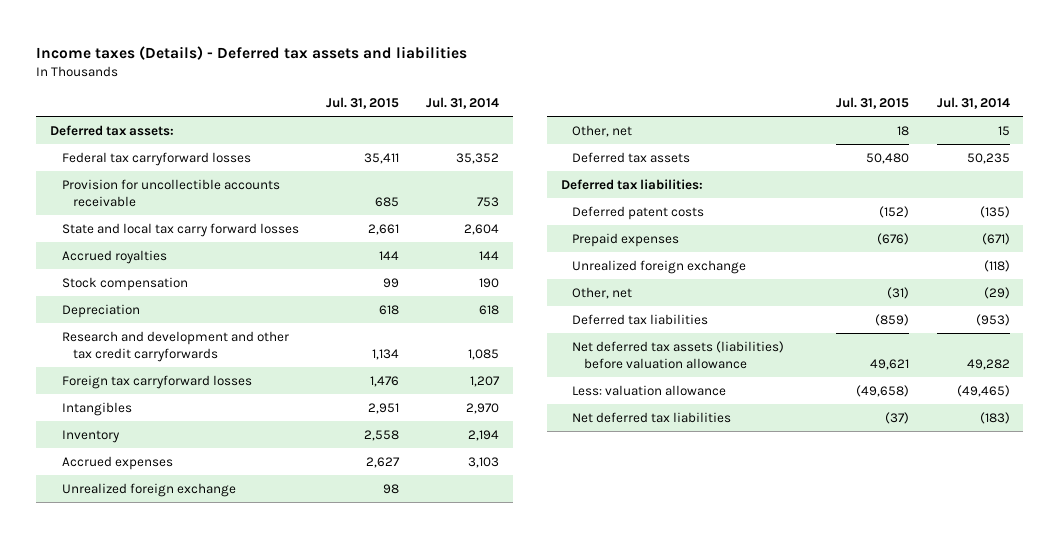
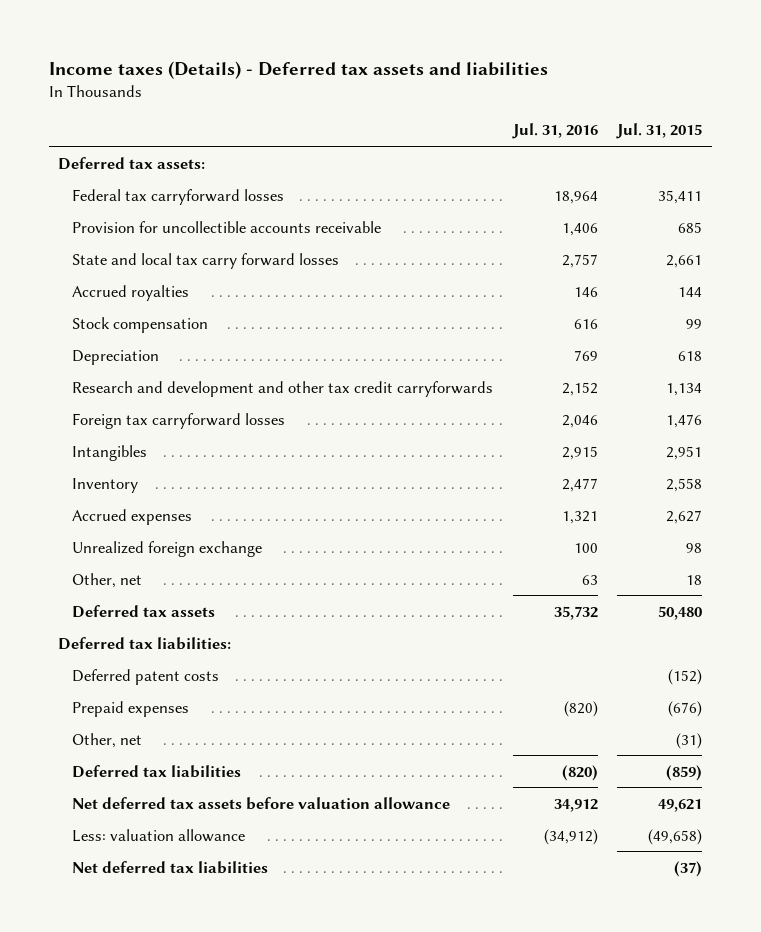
[426,97,500,110] Jul. 31, 2014 -> none
none -> [511,123,598,140] Jul. 31, 2016
[572,259,747,274] Unrealized foreign exchange -> none
[572,340,785,369] Net deferred tax assets (liabilities) before valuation allowance -> [71,796,450,810] Net deferred tax assets before valuation allowance

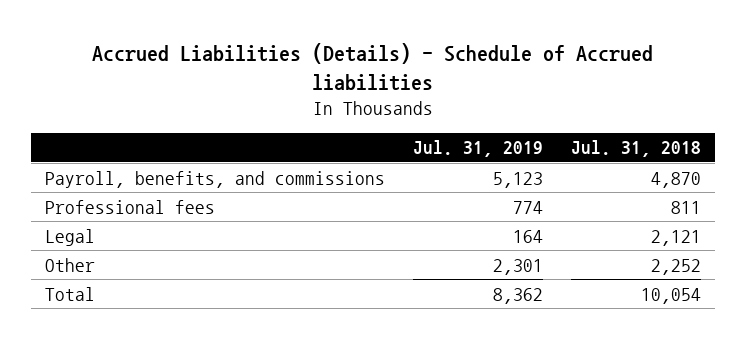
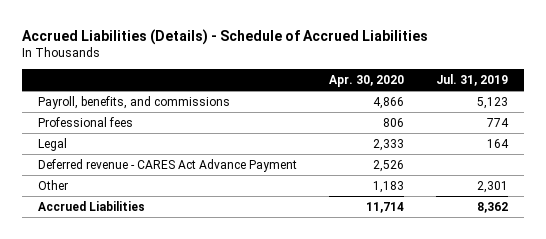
[91,42,653,91] Accrued Liabilities (Details) - Schedule of Accrued liabilities -> [22,29,429,46] Accrued Liabilities (Details) - Schedule of Accrued Liabilities
[570,140,701,158] Jul. 31, 2018 -> none
none -> [329,75,405,88] Apr. 30, 2020
none -> [38,158,298,172] Deferred revenue - CARES Act Advance Payment
[44,286,95,301] Total -> [38,200,146,211] Accrued Liabilities

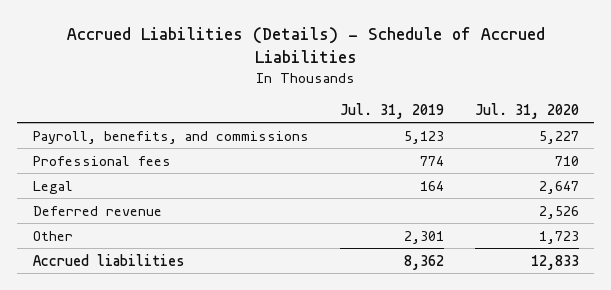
[329,75,405,88] Apr. 30, 2020 -> none
none -> [474,102,579,119] Jul. 31, 2020
[38,158,298,172] Deferred revenue - CARES Act Advance Payment -> [32,205,162,216] Deferred revenue
[38,200,146,211] Accrued Liabilities -> [32,253,185,266] Accrued liabilities

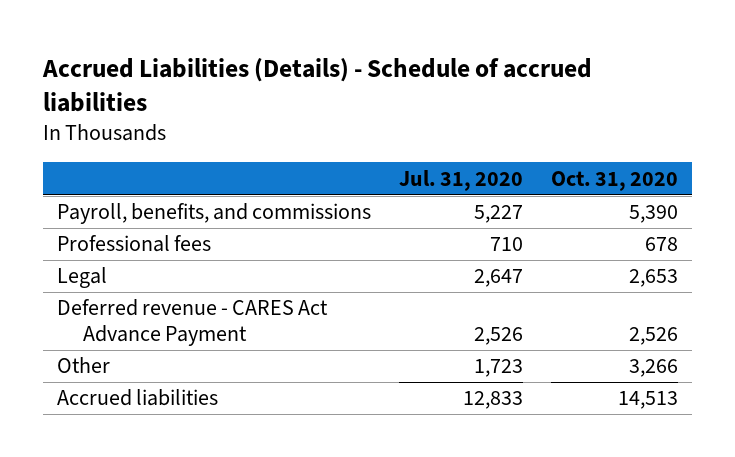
[66,26,545,63] Accrued Liabilities (Details) - Schedule of Accrued Liabilities -> [41,57,592,112] Accrued Liabilities (Details) - Schedule of accrued liabilities
[339,102,444,119] Jul. 31, 2019 -> none
none -> [551,170,679,191] Oct. 31, 2020
[32,205,162,216] Deferred revenue -> [56,299,328,347] Deferred revenue - CARES Act Advance Payment

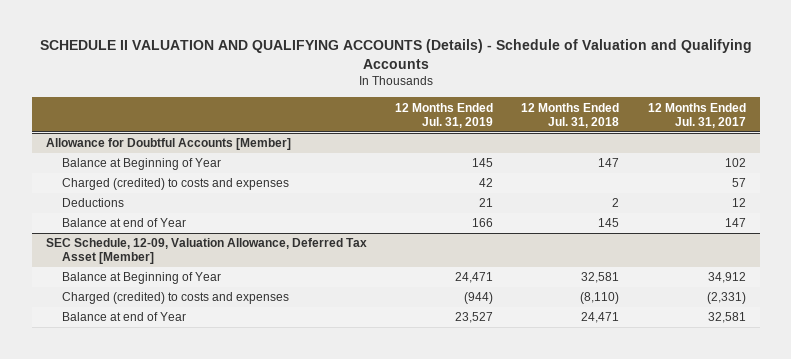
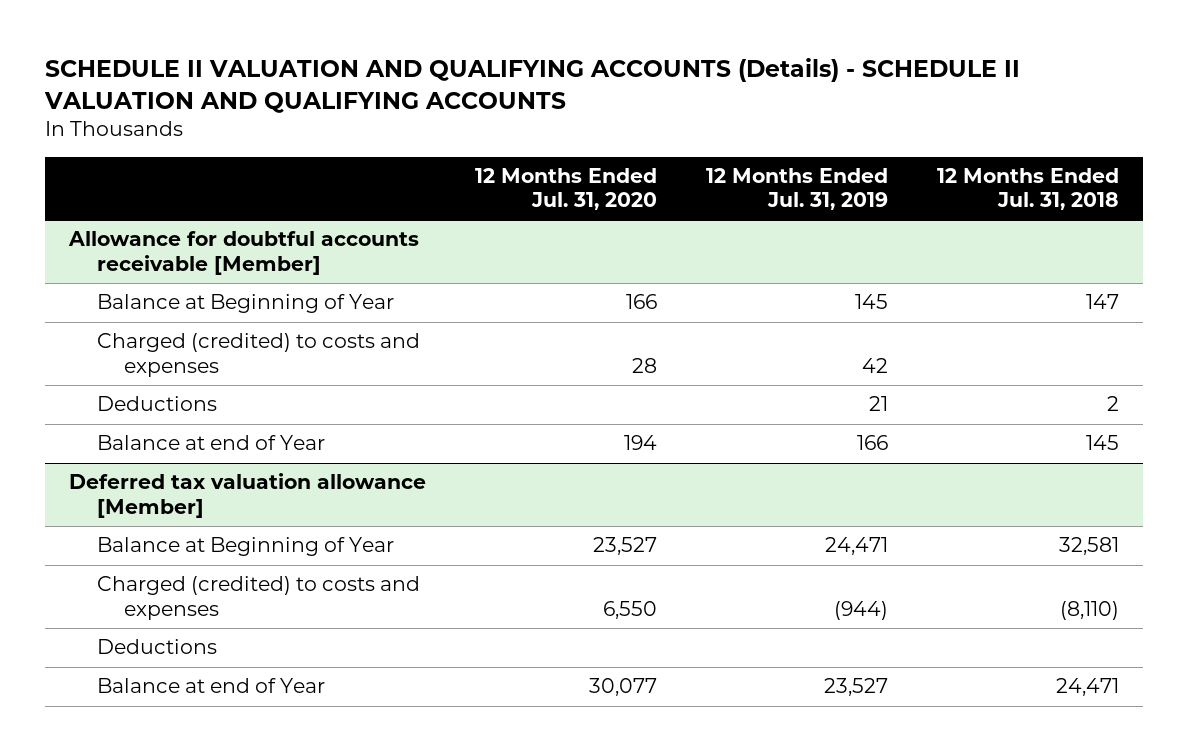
[39,39,752,70] SCHEDULE II VALUATION AND QUALIFYING ACCOUNTS (Details) - Schedule of Valuation and Qualifying Accounts -> [43,57,1020,113] SCHEDULE II VALUATION AND QUALIFYING ACCOUNTS (Details) - SCHEDULE II VALUATION AND QUALIFYING ACCOUNTS
[647,102,746,128] 12 Months Ended Jul. 31, 2017 -> none
none -> [475,168,658,211] 12 Months Ended Jul. 31, 2020
[45,138,291,151] Allowance for Doubtful Accounts [Member] -> [68,231,420,275] Allowance for doubtful accounts receivable [Member]
[45,238,367,265] SEC Schedule, 12-09, Valuation Allowance, Deferred Tax Asset [Member] -> [69,473,427,518] Deferred tax valuation allowance [Member]
none -> [96,639,217,655] Deductions

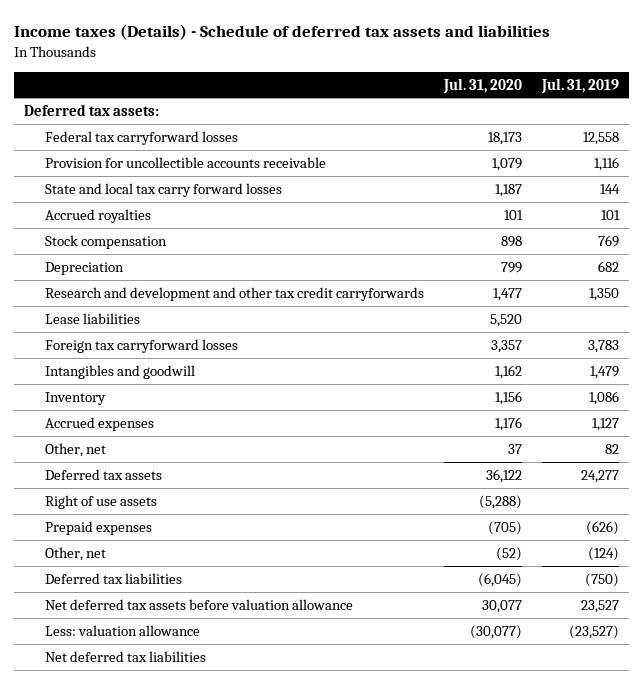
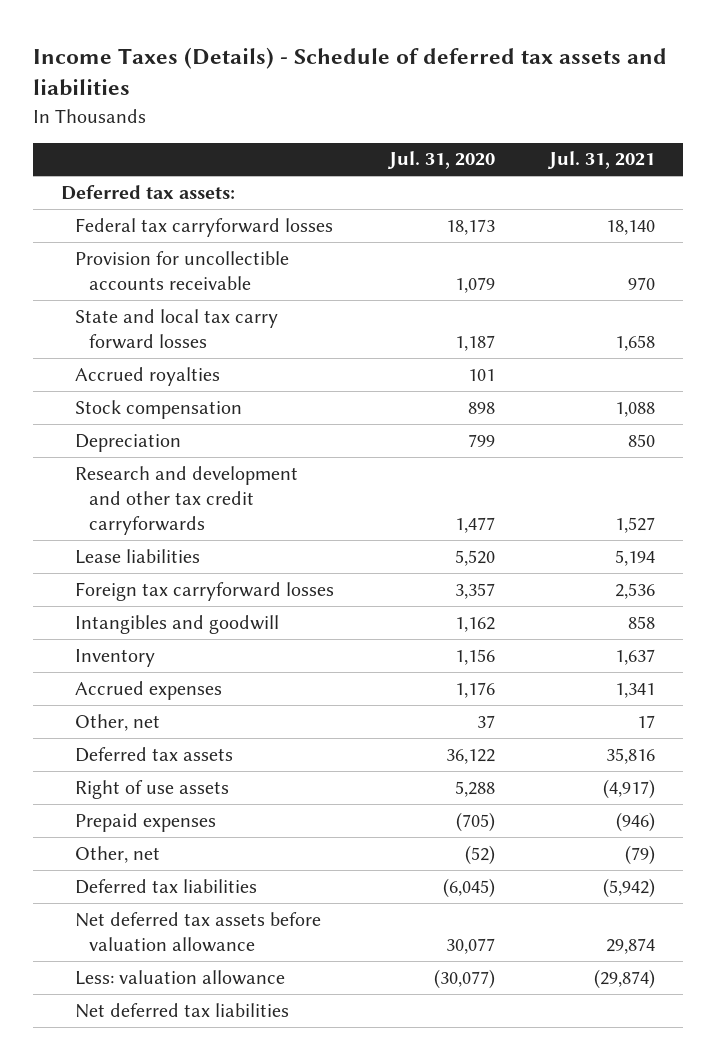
[14,24,551,41] Income taxes (Details) - Schedule of deferred tax assets and liabilities -> [33,47,668,97] Income Taxes (Details) - Schedule of deferred tax assets and liabilities
[541,77,620,94] Jul. 31, 2019 -> none
none -> [547,151,656,170] Jul. 31, 2021
[479,494,523,509] (5,288) -> [454,780,495,797] 5,288

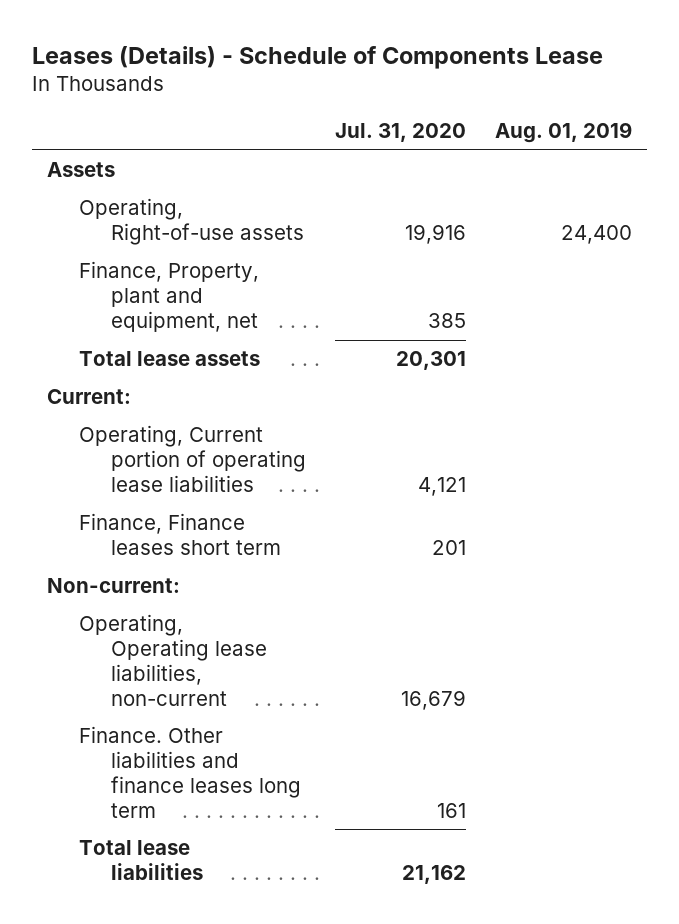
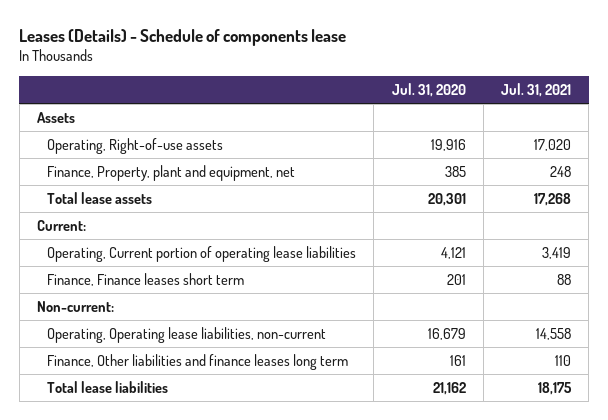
[32,45,604,69] Leases (Details) - Schedule of Components Lease -> [19,28,347,46] Leases (Details) - Schedule of components lease
[494,122,632,144] Aug. 01, 2019 -> none
none -> [501,82,572,97] Jul. 31, 2021
[78,726,301,818] Finance. Other liabilities and finance leases long term -> [47,353,349,370] Finance, Other liabilities and finance leases long term

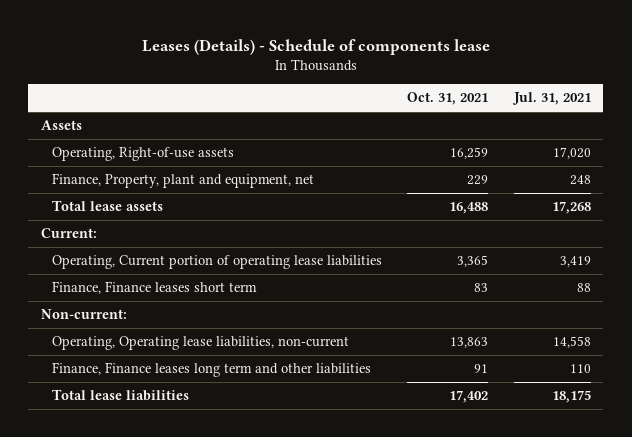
[391,82,466,97] Jul. 31, 2020 -> none
none -> [407,92,489,106] Oct. 31, 2021
[47,353,349,370] Finance, Other liabilities and finance leases long term -> [51,362,371,378] Finance, Finance leases long term and other liabilities

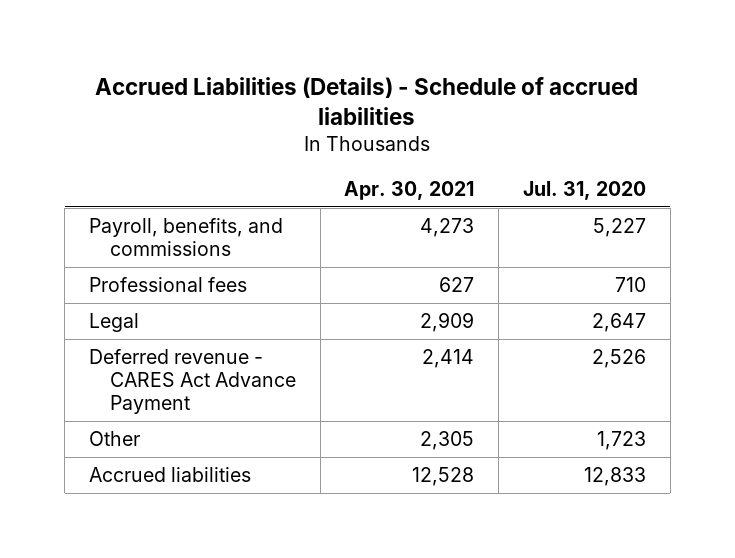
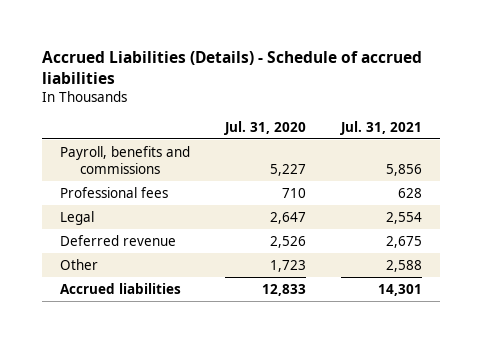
[344,180,475,200] Apr. 30, 2021 -> none
none -> [340,120,423,135] Jul. 31, 2021
[88,218,283,257] Payroll, benefits, and commissions -> [59,145,190,174] Payroll, benefits and commissions
[88,349,297,414] Deferred revenue - CARES Act Advance Payment -> [59,234,176,246] Deferred revenue

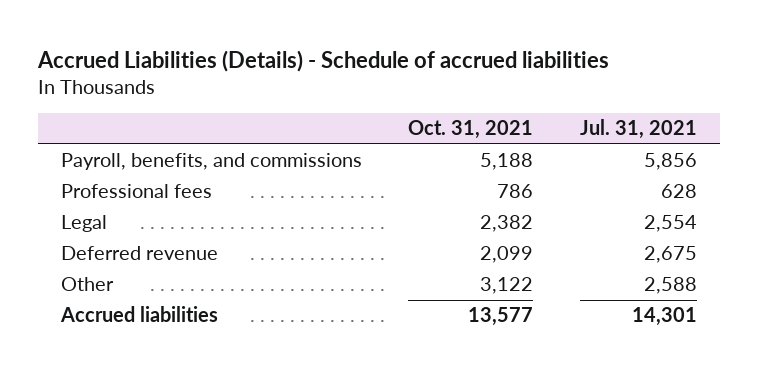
[224,120,307,135] Jul. 31, 2020 -> none
none -> [408,120,534,140] Oct. 31, 2021
[59,145,190,174] Payroll, benefits and commissions -> [60,153,362,171] Payroll, benefits, and commissions

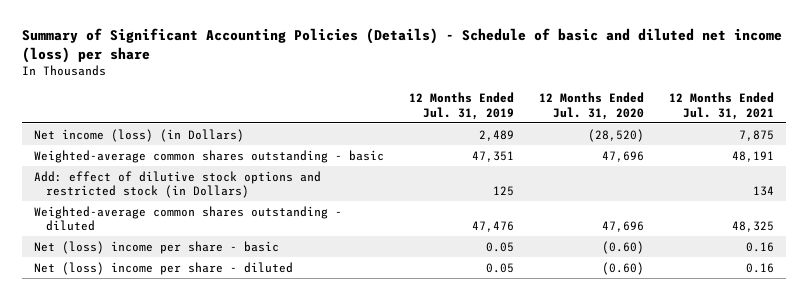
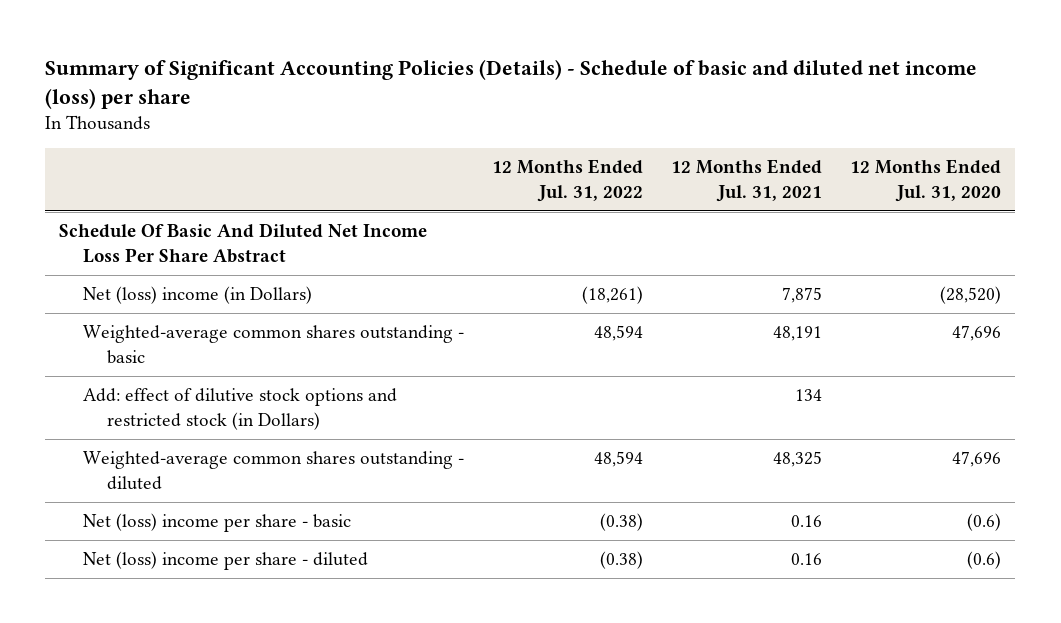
[408,92,514,120] 12 Months Ended Jul. 31, 2019 -> none
none -> [492,159,644,202] 12 Months Ended Jul. 31, 2022
none -> [59,223,428,263] Schedule Of Basic And Diluted Net Income Loss Per Share Abstract
[34,128,245,142] Net income (loss) (in Dollars) -> [83,286,313,305] Net (loss) income (in Dollars)
[601,240,644,254] (0.60) -> [967,513,1002,532] (0.6)
[601,261,644,275] (0.60) -> [967,551,1002,570] (0.6)

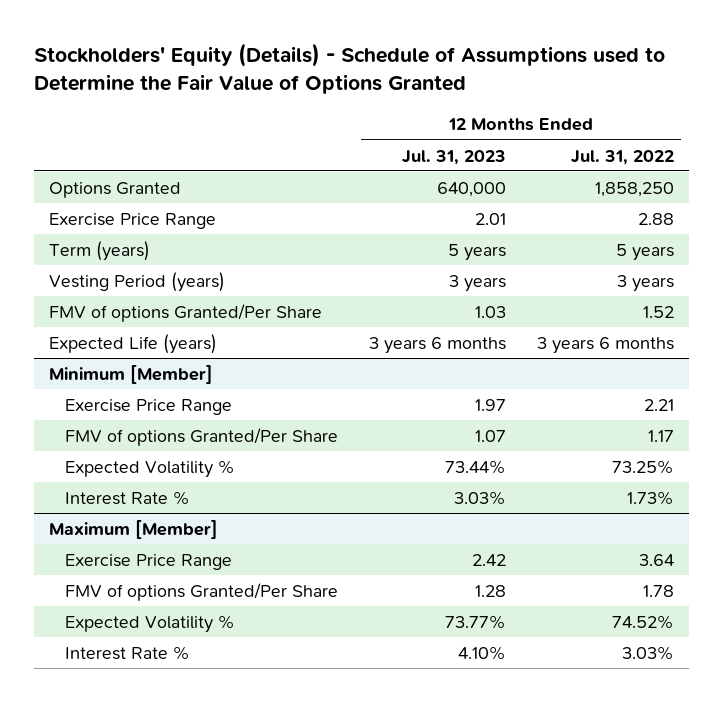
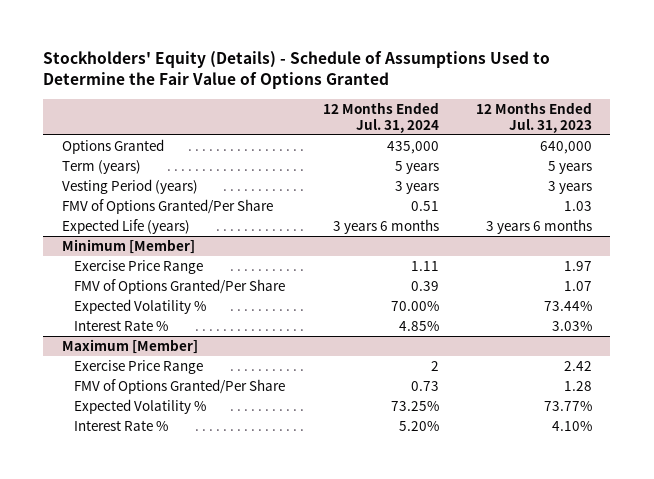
[34,43,666,95] Stockholders' Equity (Details) - Schedule of Assumptions used to Determine the Fair Value of Options Granted -> [43,51,551,90] Stockholders' Equity (Details) - Schedule of Assumptions Used to Determine the Fair Value of Options Granted
[570,149,674,165] Jul. 31, 2022 -> none
none -> [322,101,439,133] 12 Months Ended Jul. 31, 2024
[49,212,217,229] Exercise Price Range -> none
[49,303,323,322] FMV of options Granted/Per Share -> [61,198,273,214] FMV of Options Granted/Per Share
[65,427,339,446] FMV of options Granted/Per Share -> [74,278,286,294] FMV of Options Granted/Per Share
[65,582,339,601] FMV of options Granted/Per Share -> [74,378,286,394] FMV of Options Granted/Per Share

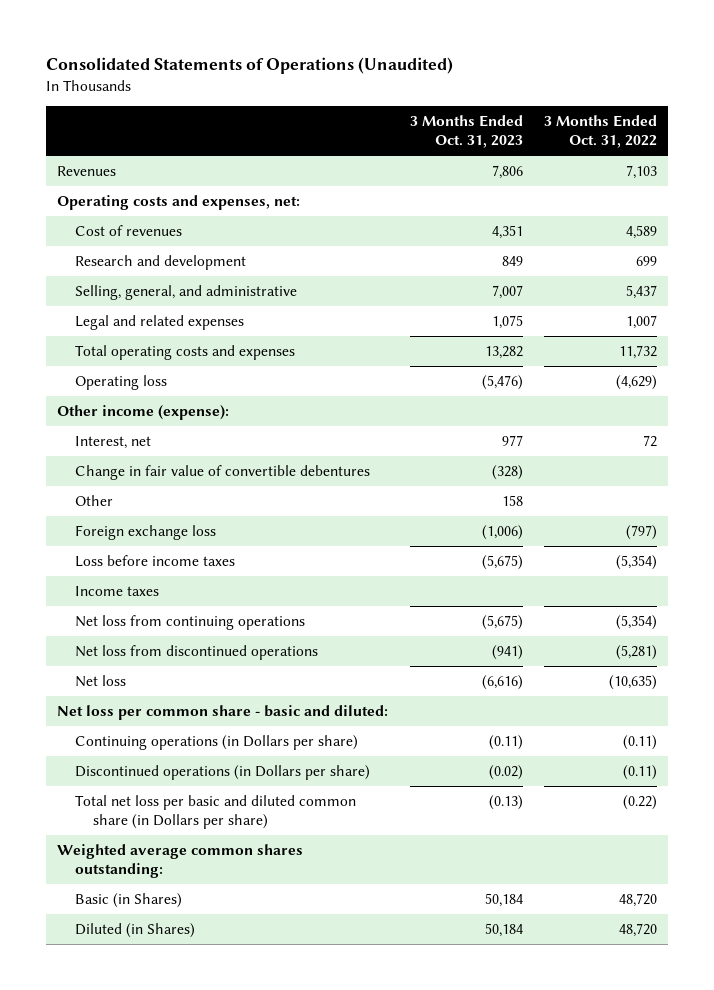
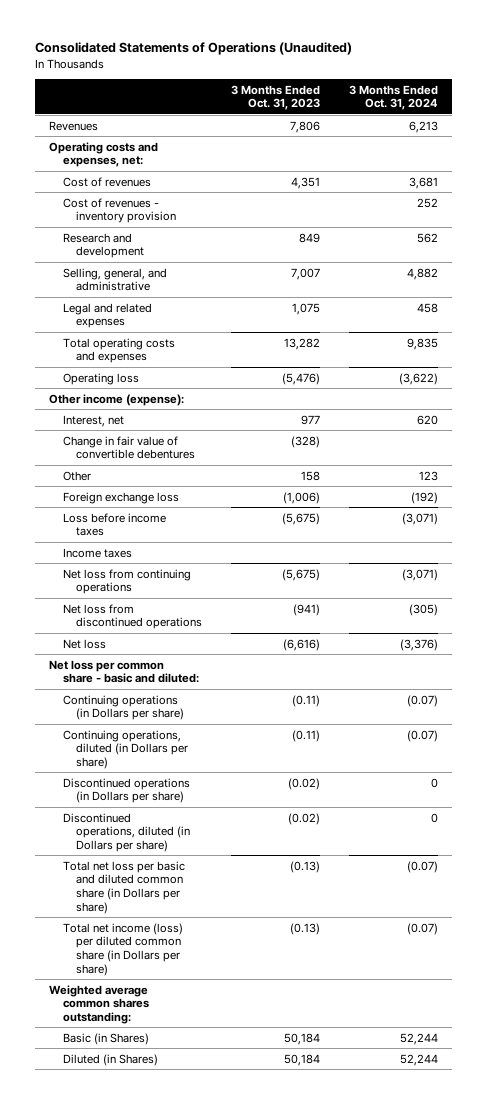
[544,115,658,149] 3 Months Ended Oct. 31, 2022 -> none
none -> [348,84,438,111] 3 Months Ended Oct. 31, 2024
none -> [62,197,177,224] Cost of revenues - inventory provision
none -> [62,729,189,769] Continuing operations, diluted (in Dollars per share)
none -> [62,812,191,852] Discontinued operations, diluted (in Dollars per share)
none -> [62,922,183,976] Total net income (loss) per diluted common share (in Dollars per share)

